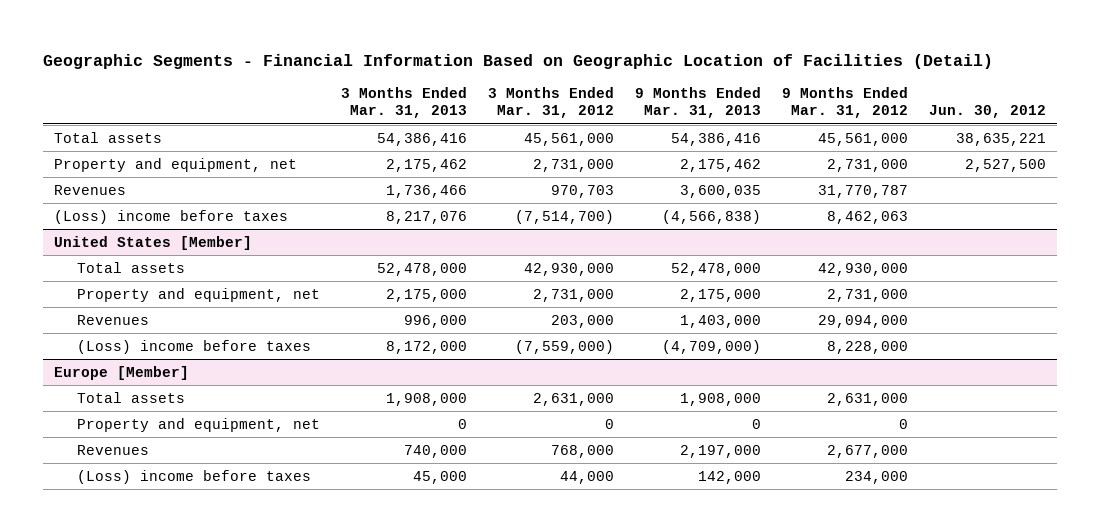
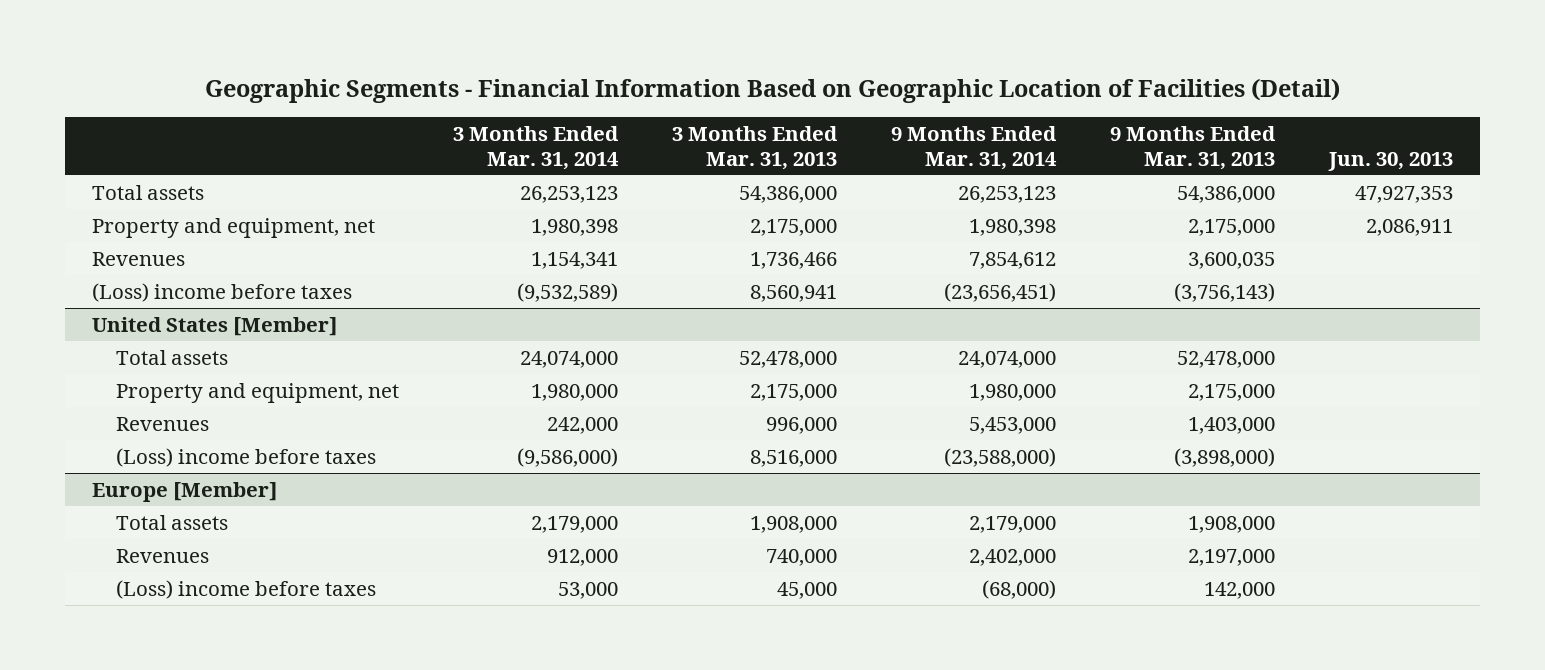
[487,86,614,119] 3 Months Ended Mar. 31, 2012 -> none
[782,86,909,119] 9 Months Ended Mar. 31, 2012 -> none
[929,105,1047,119] Jun. 30, 2012 -> none
none -> [453,126,620,170] 3 Months Ended Mar. 31, 2014
none -> [891,126,1058,170] 9 Months Ended Mar. 31, 2014
none -> [1327,151,1453,171] Jun. 30, 2013
[376,132,467,146] 54,386,416 -> [739,185,838,203] 54,386,000
[670,132,761,146] 54,386,416 -> [1177,185,1276,203] 54,386,000
[385,158,467,172] 2,175,462 -> [750,218,838,236] 2,175,000
[679,158,761,172] 2,175,462 -> [1188,218,1276,236] 2,175,000
[385,210,467,224] 8,217,076 -> [750,284,838,302] 8,560,941
[661,209,761,224] (4,566,838) -> [1174,282,1276,302] (3,756,143)
[385,340,467,354] 8,172,000 -> [750,449,838,467] 8,516,000
[661,339,761,354] (4,709,000) -> [1174,447,1276,467] (3,898,000)
[76,417,320,432] Property and equipment, net -> none

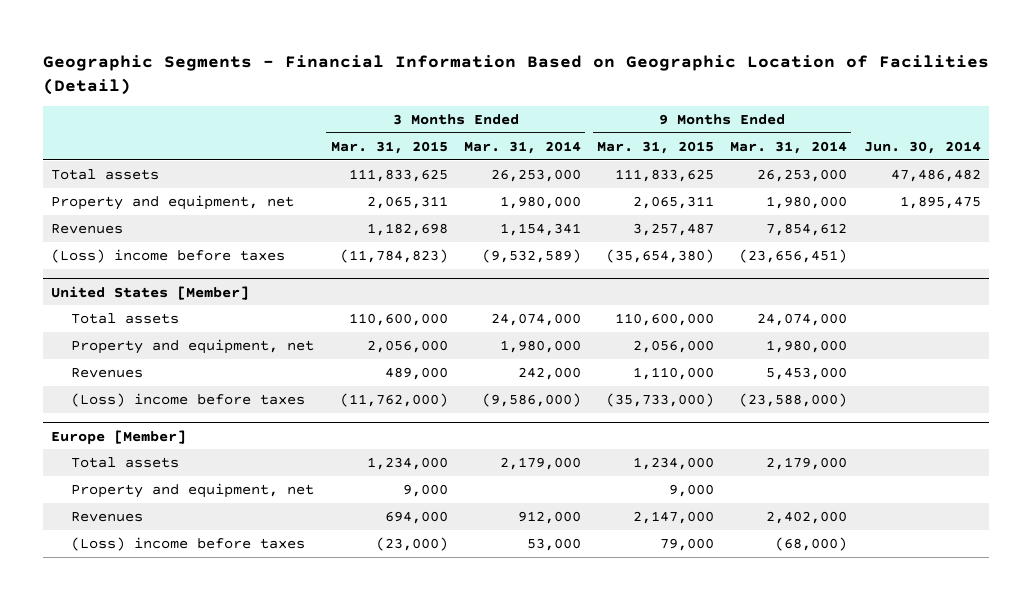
[672,126,839,170] 3 Months Ended Mar. 31, 2013 -> none
[1110,126,1277,170] 9 Months Ended Mar. 31, 2013 -> none
[1327,151,1453,171] Jun. 30, 2013 -> none
none -> [330,140,448,154] Mar. 31, 2015
none -> [597,140,715,154] Mar. 31, 2015
none -> [863,140,981,154] Jun. 30, 2014
[520,185,619,203] 26,253,123 -> [490,168,581,182] 26,253,000
[958,185,1057,203] 26,253,123 -> [757,168,848,182] 26,253,000
[531,218,619,236] 1,980,398 -> [499,195,581,209] 1,980,000
[969,218,1057,236] 1,980,398 -> [766,195,848,209] 1,980,000
none -> [71,482,315,498] Property and equipment, net

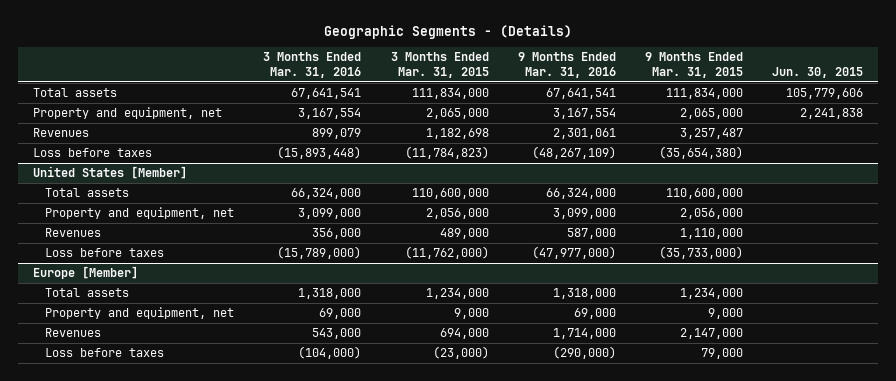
[42,54,989,95] Geographic Segments - Financial Information Based on Geographic Location of Facilities (Detail) -> [324,24,573,39] Geographic Segments - (Details)
[463,140,581,154] Mar. 31, 2014 -> none
[730,140,848,154] Mar. 31, 2014 -> none
[863,140,981,154] Jun. 30, 2014 -> none
none -> [263,52,362,78] 3 Months Ended Mar. 31, 2016
none -> [517,52,616,78] 9 Months Ended Mar. 31, 2016
none -> [772,66,864,78] Jun. 30, 2015
[348,168,448,182] 111,833,625 -> [411,88,489,100] 111,834,000
[615,168,715,182] 111,833,625 -> [666,88,744,100] 111,834,000
[366,195,448,209] 2,065,311 -> [425,108,489,120] 2,065,000
[633,195,715,209] 2,065,311 -> [680,108,744,120] 2,065,000
[50,248,285,263] (Loss) income before taxes -> [32,148,152,158] Loss before taxes
[71,392,306,407] (Loss) income before taxes -> [45,248,165,258] Loss before taxes
[71,536,306,551] (Loss) income before taxes -> [45,348,165,358] Loss before taxes

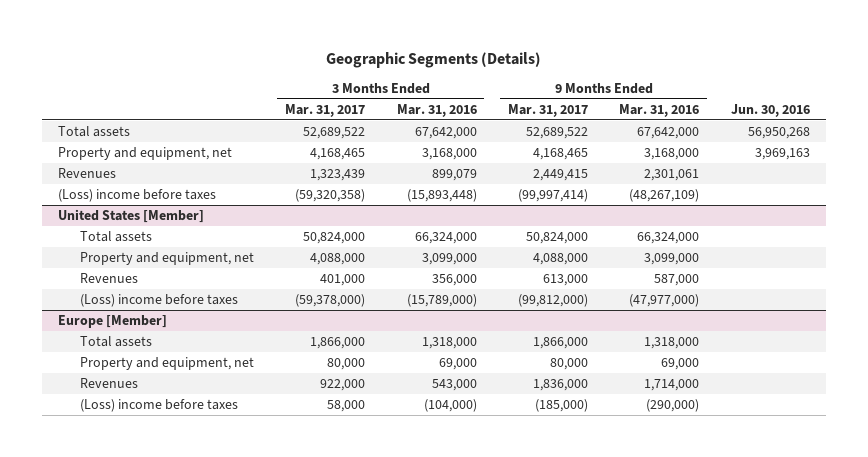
[324,24,573,39] Geographic Segments - (Details) -> [325,51,541,68] Geographic Segments (Details)
[390,52,489,78] 3 Months Ended Mar. 31, 2015 -> none
[645,52,744,78] 9 Months Ended Mar. 31, 2015 -> none
[772,66,864,78] Jun. 30, 2015 -> none
none -> [285,103,366,117] Mar. 31, 2017
none -> [507,103,588,117] Mar. 31, 2017
none -> [730,103,810,117] Jun. 30, 2016
[291,88,362,100] 67,641,541 -> [414,127,477,140] 67,642,000
[545,88,616,100] 67,641,541 -> [637,127,700,140] 67,642,000
[298,108,362,120] 3,167,554 -> [421,148,477,161] 3,168,000
[552,108,616,120] 3,167,554 -> [644,148,700,161] 3,168,000
[32,148,152,158] Loss before taxes -> [58,189,217,203] (Loss) income before taxes
[45,248,165,258] Loss before taxes -> [79,294,238,308] (Loss) income before taxes
[45,348,165,358] Loss before taxes -> [79,399,238,413] (Loss) income before taxes

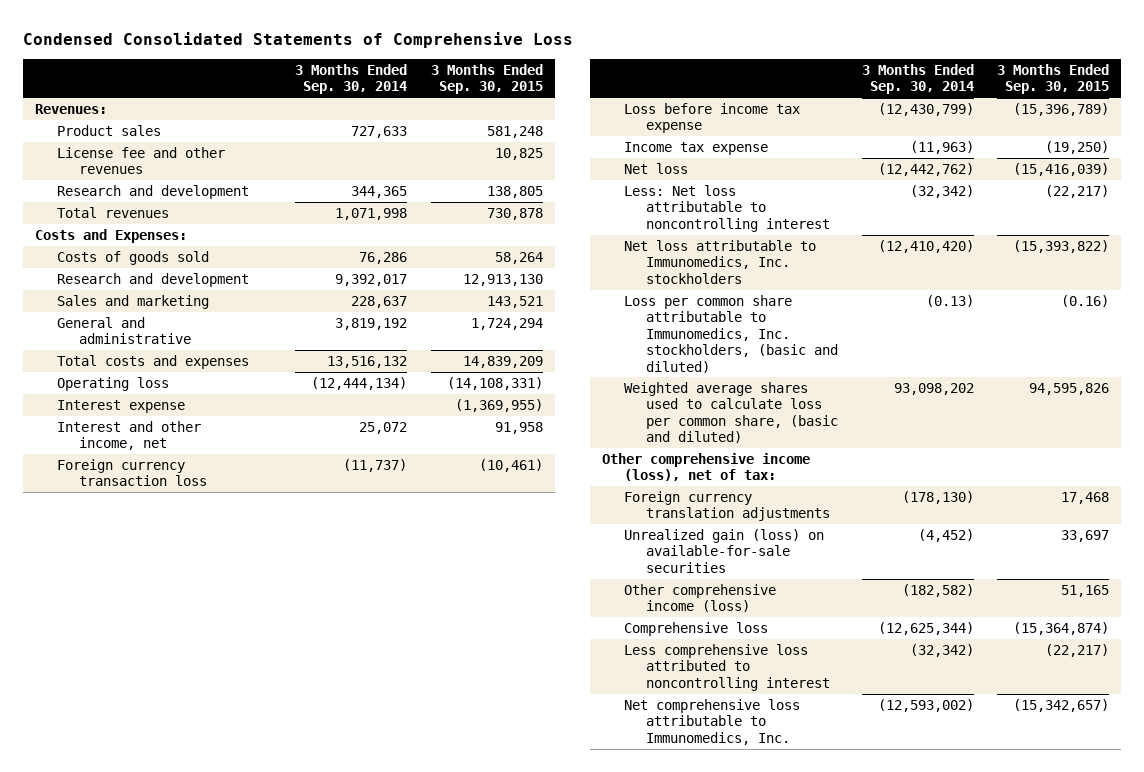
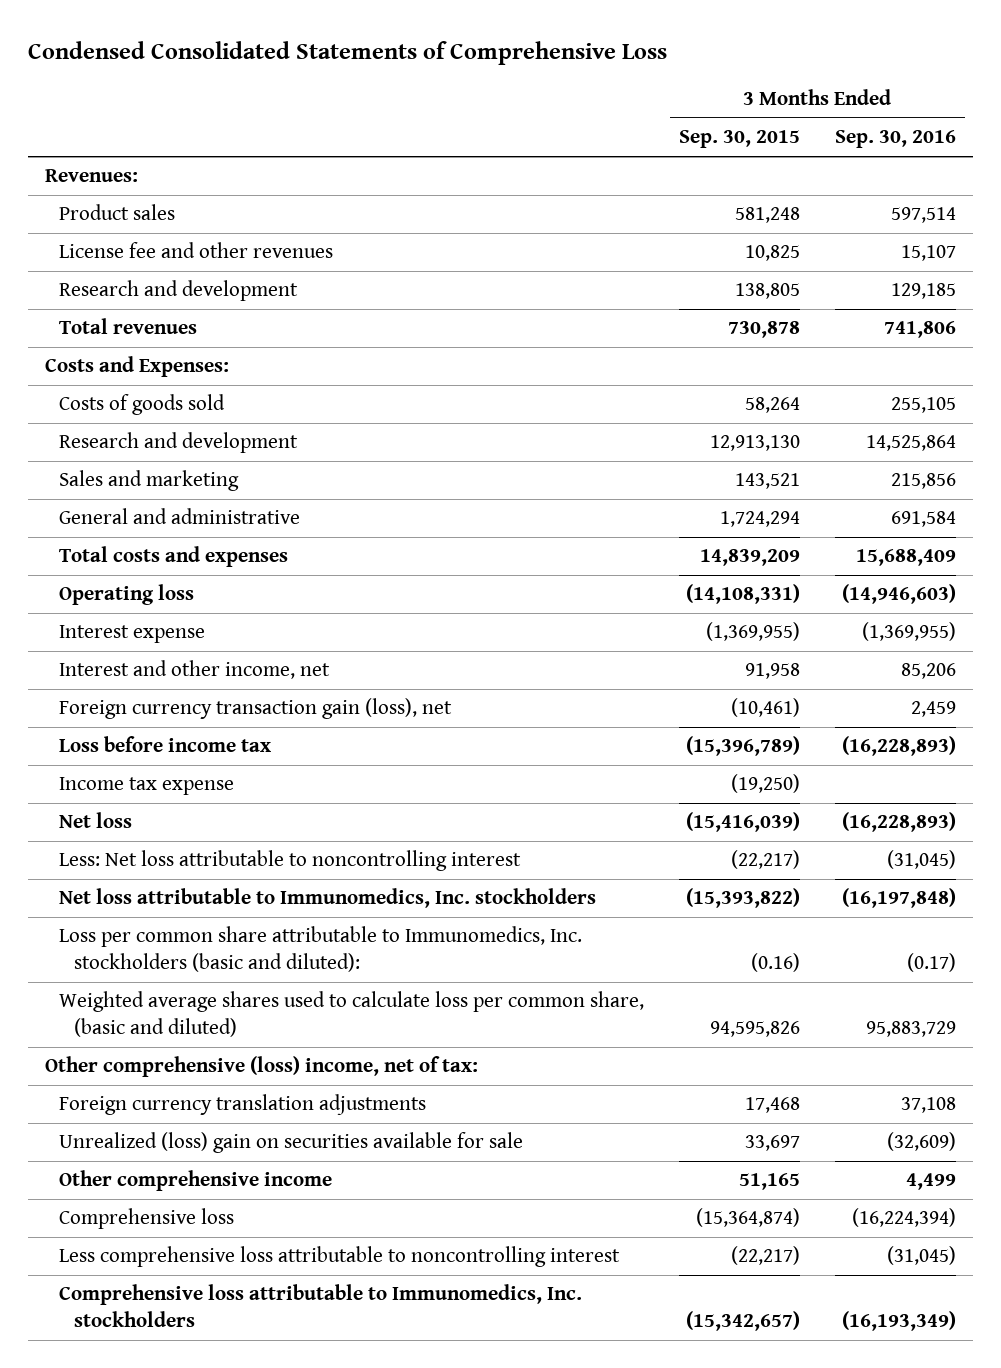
[295,64,408,95] 3 Months Ended Sep. 30, 2014 -> none
none -> [834,130,956,149] Sep. 30, 2016
[57,459,208,487] Foreign currency transaction loss -> [59,698,453,720] Foreign currency transaction gain (loss), net
[623,103,800,134] Loss before income tax expense -> [59,736,272,753] Loss before income tax
[623,295,838,373] Loss per common share attributable to Immunomedics, Inc. stockholders, (basic and diluted) -> [59,926,583,972] Loss per common share attributable to Immunomedics, Inc. stockholders (basic and diluted):
[601,453,810,482] Other comprehensive income (loss), net of tax: -> [44,1056,478,1078] Other comprehensive (loss) income, net of tax:
[623,529,824,573] Unrealized gain (loss) on available-for-sale securities -> [59,1132,524,1154] Unrealized (loss) gain on securities available for sale
[623,584,776,613] Other comprehensive income (loss) -> [59,1170,333,1192] Other comprehensive income
[623,644,830,691] Less comprehensive loss attributed to noncontrolling interest -> [59,1246,621,1268] Less comprehensive loss attributable to noncontrolling interest
[623,699,800,745] Net comprehensive loss attributable to Immunomedics, Inc. -> [59,1284,583,1327] Comprehensive loss attributable to Immunomedics, Inc. stockholders

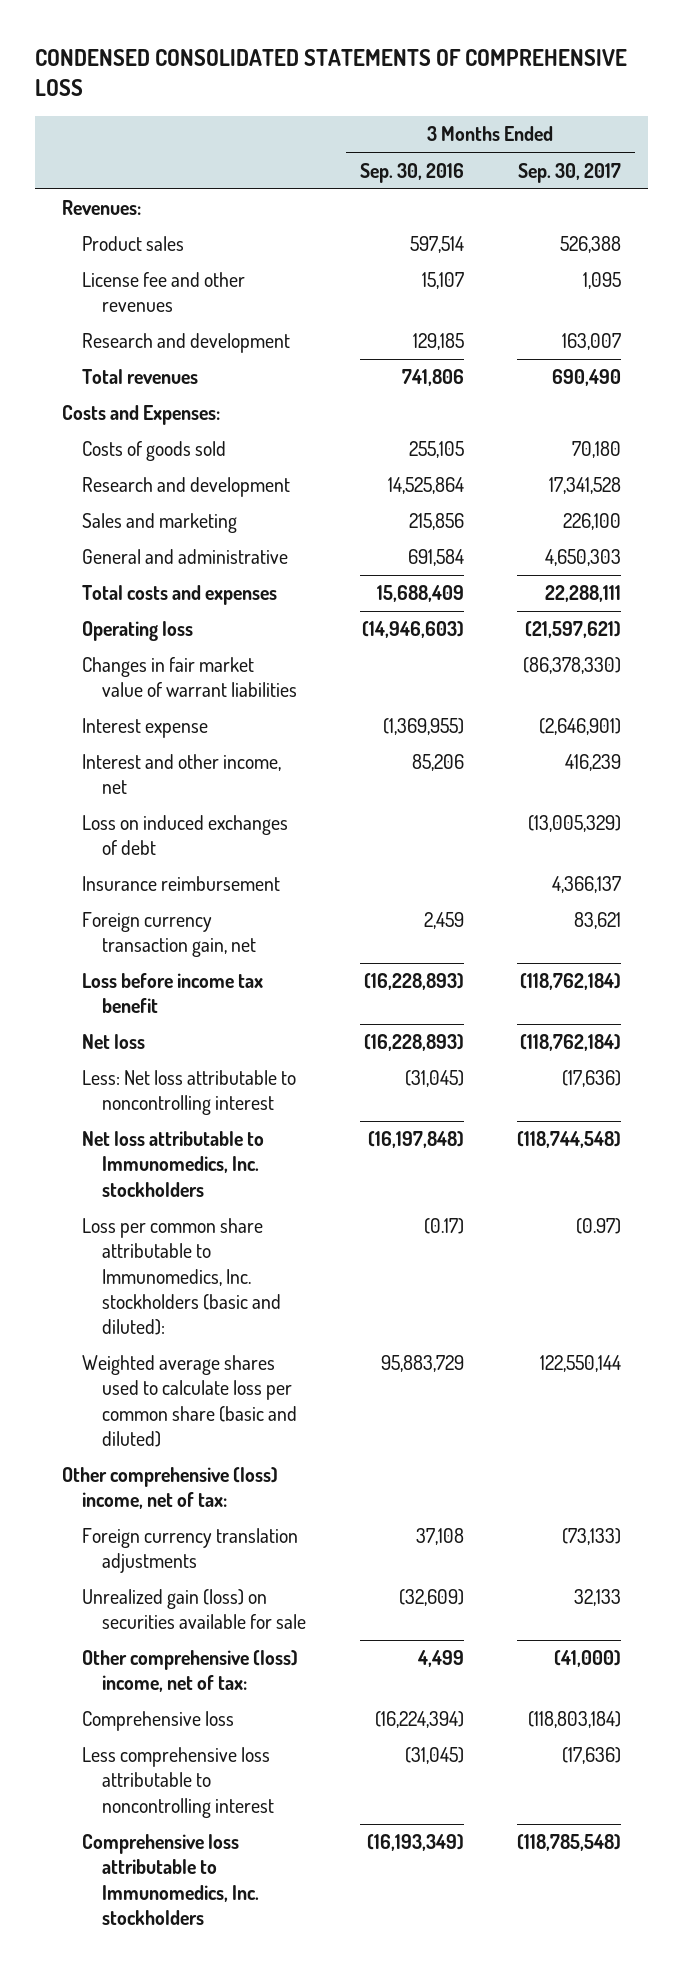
[27,41,667,66] Condensed Consolidated Statements of Comprehensive Loss -> [35,48,628,97] CONDENSED CONSOLIDATED STATEMENTS OF COMPREHENSIVE LOSS
[679,130,801,149] Sep. 30, 2015 -> none
none -> [518,162,622,183] Sep. 30, 2017
none -> [82,657,298,698] Changes in fair market value of warrant liabilities
[59,777,235,796] Income tax expense -> none
none -> [82,815,289,856] Loss on induced exchanges of debt
none -> [82,876,281,892] Insurance reimbursement
[59,698,453,720] Foreign currency transaction gain (loss), net -> [82,912,257,958] Foreign currency transaction gain, net
[59,736,272,753] Loss before income tax -> [82,973,264,1014] Loss before income tax benefit
[59,991,645,1037] Weighted average shares used to calculate loss per common share, (basic and diluted) -> [82,1355,298,1447] Weighted average shares used to calculate loss per common share (basic and diluted)
[59,1132,524,1154] Unrealized (loss) gain on securities available for sale -> [82,1589,307,1630] Unrealized gain (loss) on securities available for sale
[59,1170,333,1192] Other comprehensive income -> [82,1650,299,1693] Other comprehensive (loss) income, net of tax:

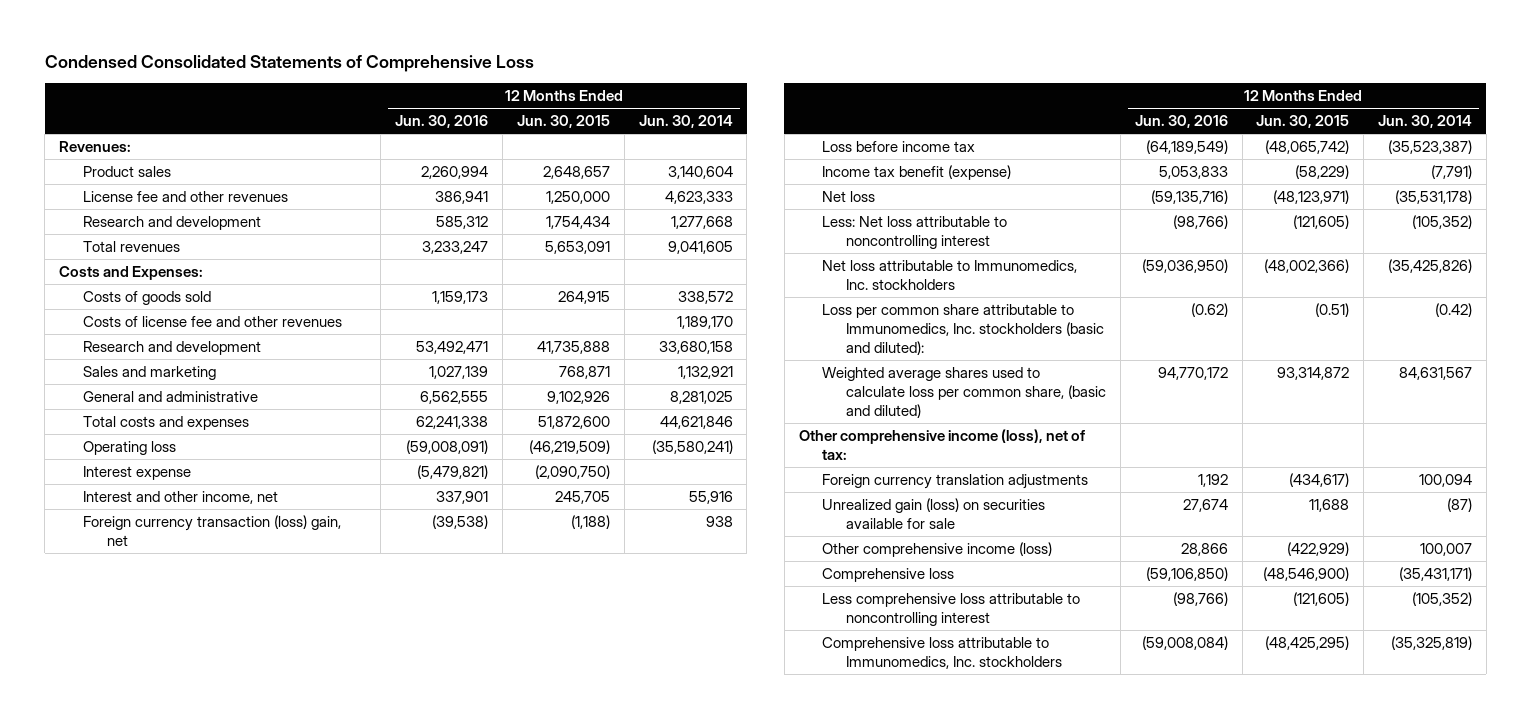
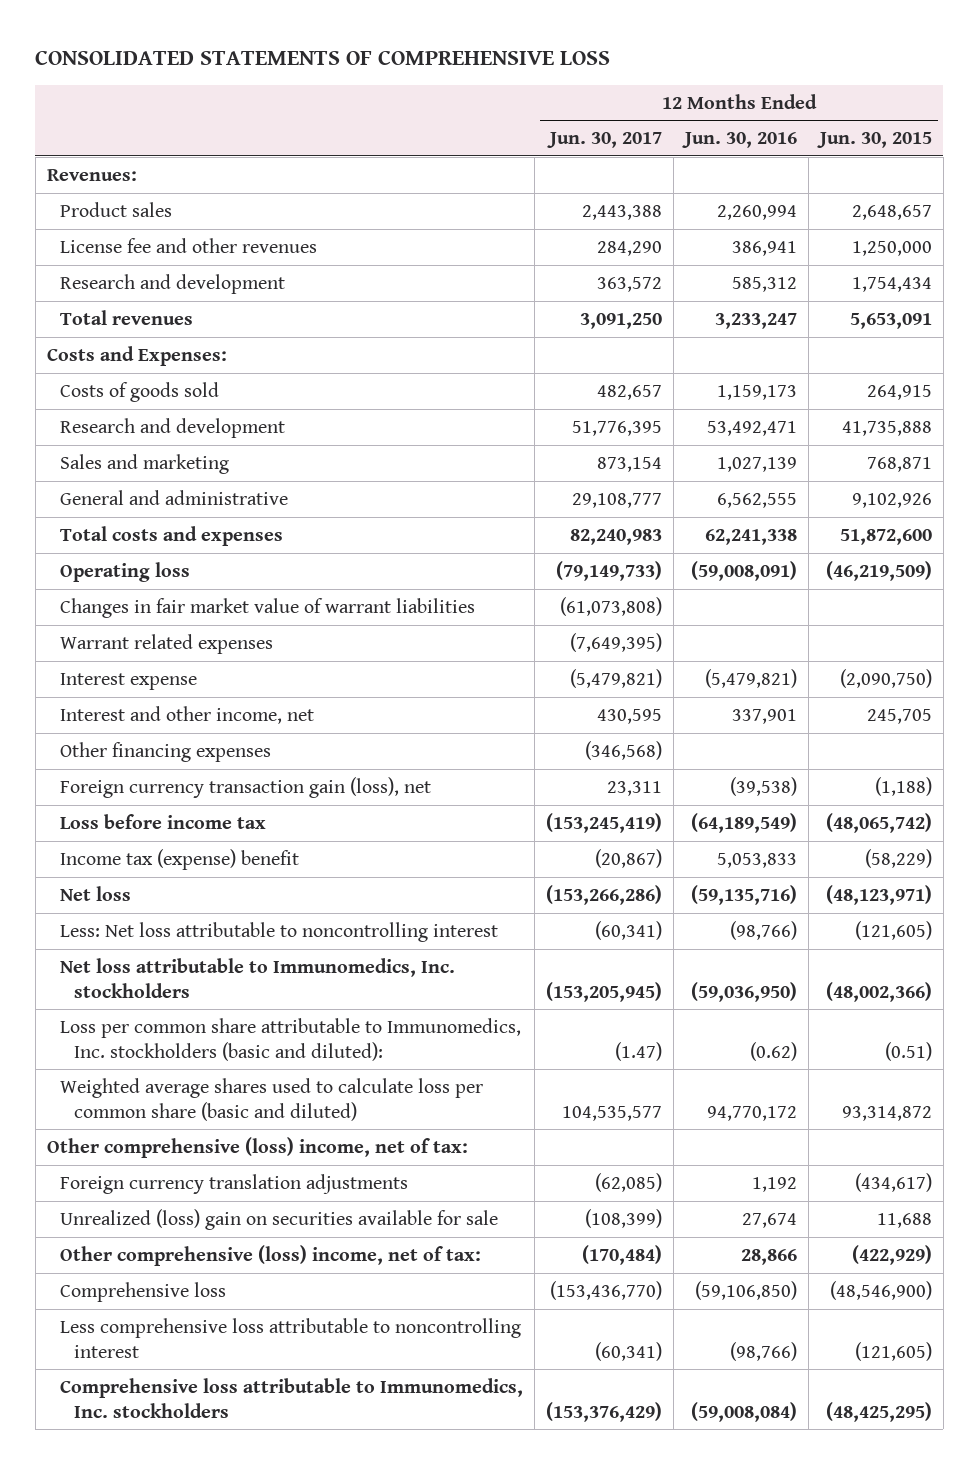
[44,55,534,73] Condensed Consolidated Statements of Comprehensive Loss -> [35,50,611,66] CONSOLIDATED STATEMENTS OF COMPREHENSIVE LOSS
[638,115,733,129] Jun. 30, 2014 -> none
none -> [547,132,663,149] Jun. 30, 2017
[82,315,342,327] Costs of license fee and other revenues -> none
none -> [60,597,476,618] Changes in fair market value of warrant liabilities
none -> [60,633,274,654] Warrant related expenses
none -> [60,741,272,762] Other financing expenses
[82,514,341,546] Foreign currency transaction (loss) gain, net -> [60,776,432,798] Foreign currency transaction gain (loss), net
[822,164,1012,180] Income tax benefit (expense) -> [60,848,300,870] Income tax (expense) benefit
[822,366,1107,418] Weighted average shares used to calculate loss per common share, (basic and diluted) -> [60,1077,484,1121] Weighted average shares used to calculate loss per common share (basic and diluted)
[798,428,1085,460] Other comprehensive income (loss), net of tax: -> [46,1136,468,1158] Other comprehensive (loss) income, net of tax:
[822,497,1046,529] Unrealized gain (loss) on securities available for sale -> [60,1208,499,1230] Unrealized (loss) gain on securities available for sale
[822,541,1053,557] Other comprehensive income (loss) -> [60,1244,482,1266] Other comprehensive (loss) income, net of tax:

